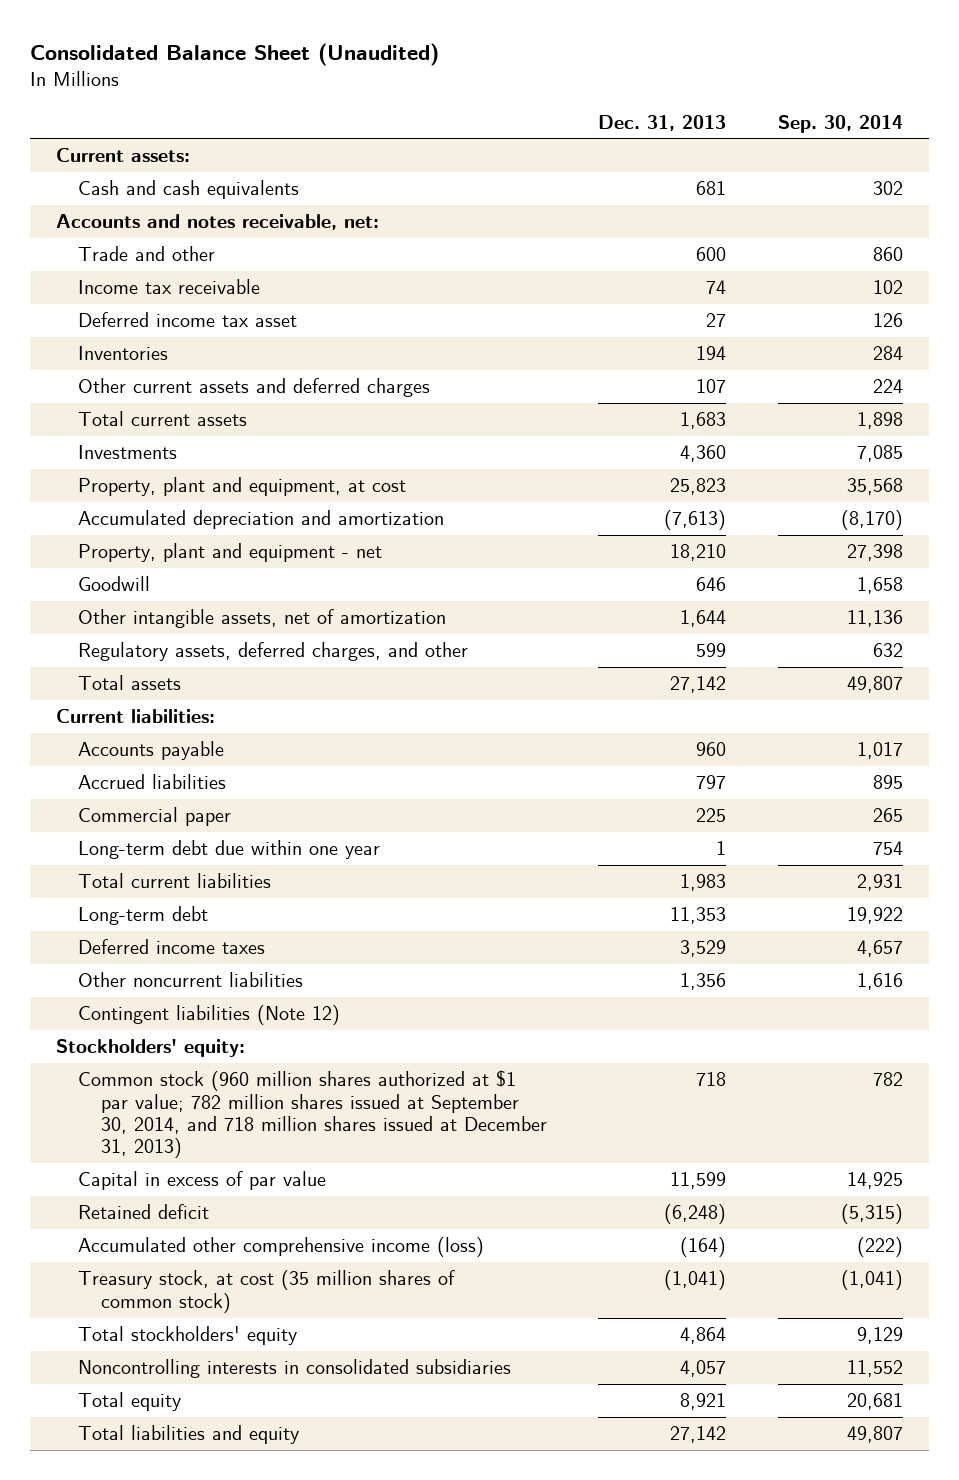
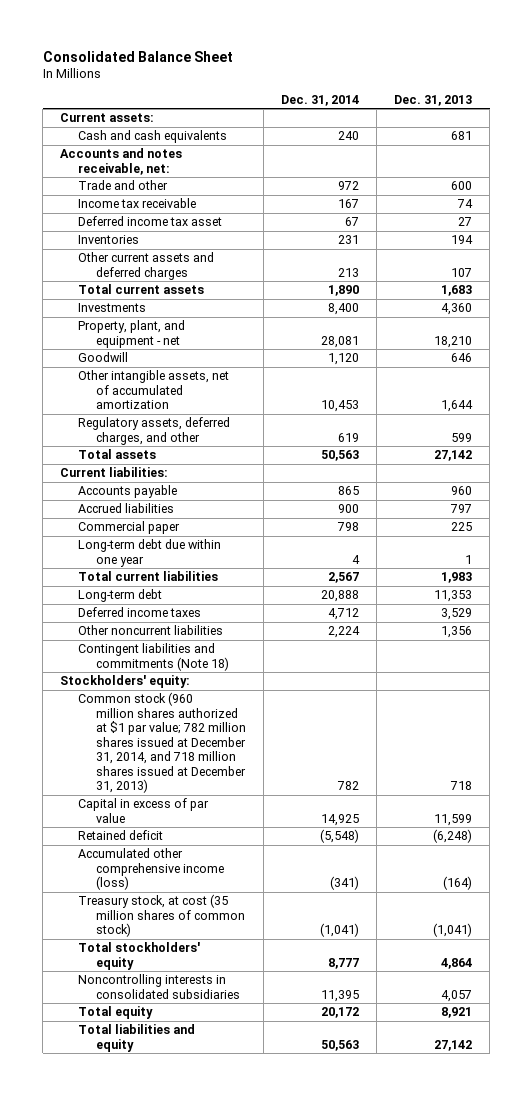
[29,42,439,66] Consolidated Balance Sheet (Unaudited) -> [42,50,233,62] Consolidated Balance Sheet
[778,114,904,133] Sep. 30, 2014 -> none
none -> [280,94,359,106] Dec. 31, 2014
[78,477,407,497] Property, plant and equipment, at cost -> none
[78,510,445,530] Accumulated depreciation and amortization -> none
[78,543,383,563] Property, plant and equipment - net -> [77,320,185,348] Property, plant, and equipment - net
[78,609,447,629] Other intangible assets, net of amortization -> [77,370,229,410] Other intangible assets, net of accumulated amortization
[78,1005,341,1026] Contingent liabilities (Note 12) -> [77,643,229,671] Contingent liabilities and commitments (Note 18)
[78,1070,547,1159] Common stock (960 million shares authorized at $1 par value; 782 million shares issued at September 30, 2014, and 718 million shares issued at December 31, 2013) -> [77,692,246,794] Common stock (960 million shares authorized at $1 par value; 782 million shares issued at December 31, 2014, and 718 million shares issued at December 31, 2013)

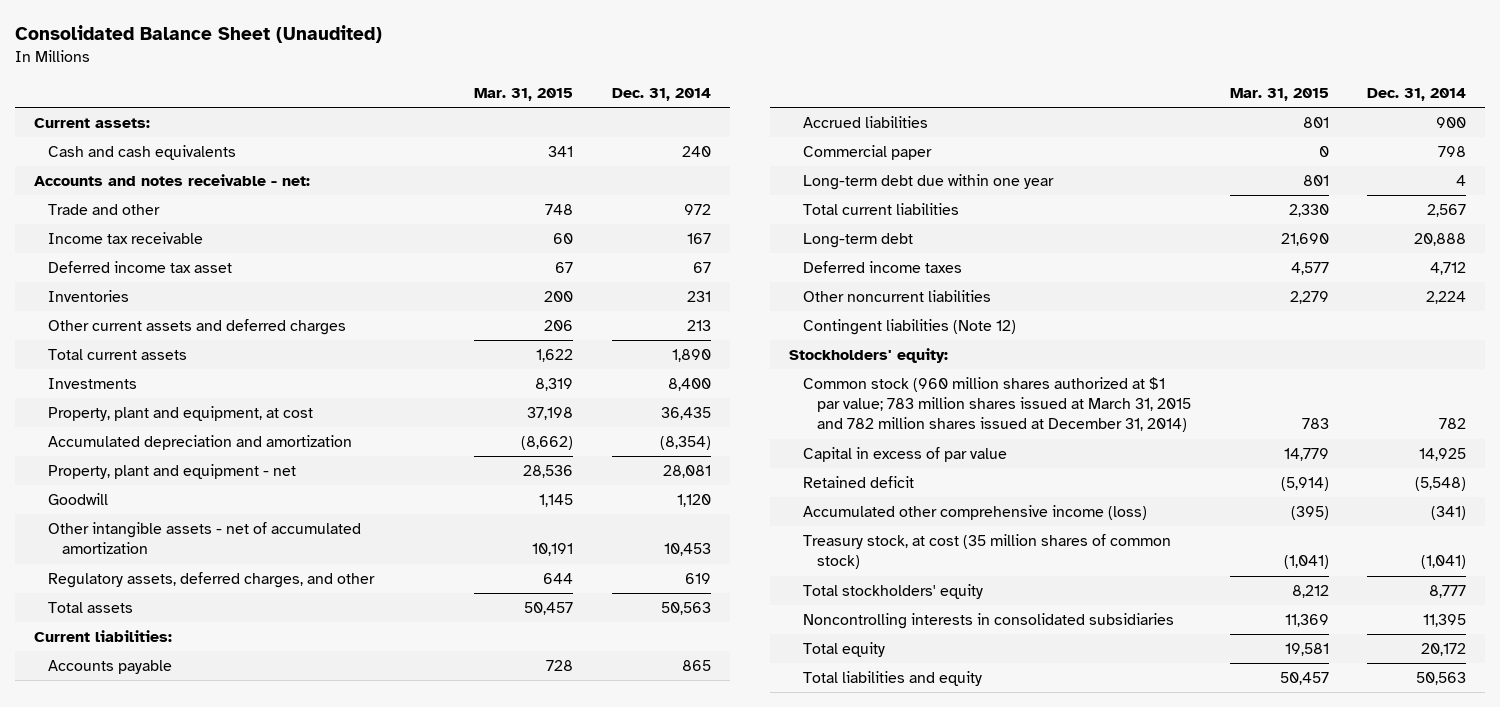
[42,50,233,62] Consolidated Balance Sheet -> [14,24,382,43] Consolidated Balance Sheet (Unaudited)
[393,94,472,106] Dec. 31, 2013 -> none
none -> [474,87,574,101] Mar. 31, 2015
[60,148,183,175] Accounts and notes receivable, net: -> [33,174,310,187] Accounts and notes receivable - net:
none -> [47,406,313,422] Property, plant and equipment, at cost
none -> [47,435,352,451] Accumulated depreciation and amortization
[77,320,185,348] Property, plant, and equipment - net -> [47,464,296,480] Property, plant and equipment - net
[77,370,229,410] Other intangible assets, net of accumulated amortization -> [47,522,361,555] Other intangible assets - net of accumulated amortization
[77,643,229,671] Contingent liabilities and commitments (Note 18) -> [803,319,1017,336] Contingent liabilities (Note 12)
[77,692,246,794] Common stock (960 million shares authorized at $1 par value; 782 million shares issued at December 31, 2014, and 718 million shares issued at December 31, 2013) -> [803,377,1192,433] Common stock (960 million shares authorized at $1 par value; 783 million shares issued at March 31, 2015 and 782 million shares issued at December 31, 2014)

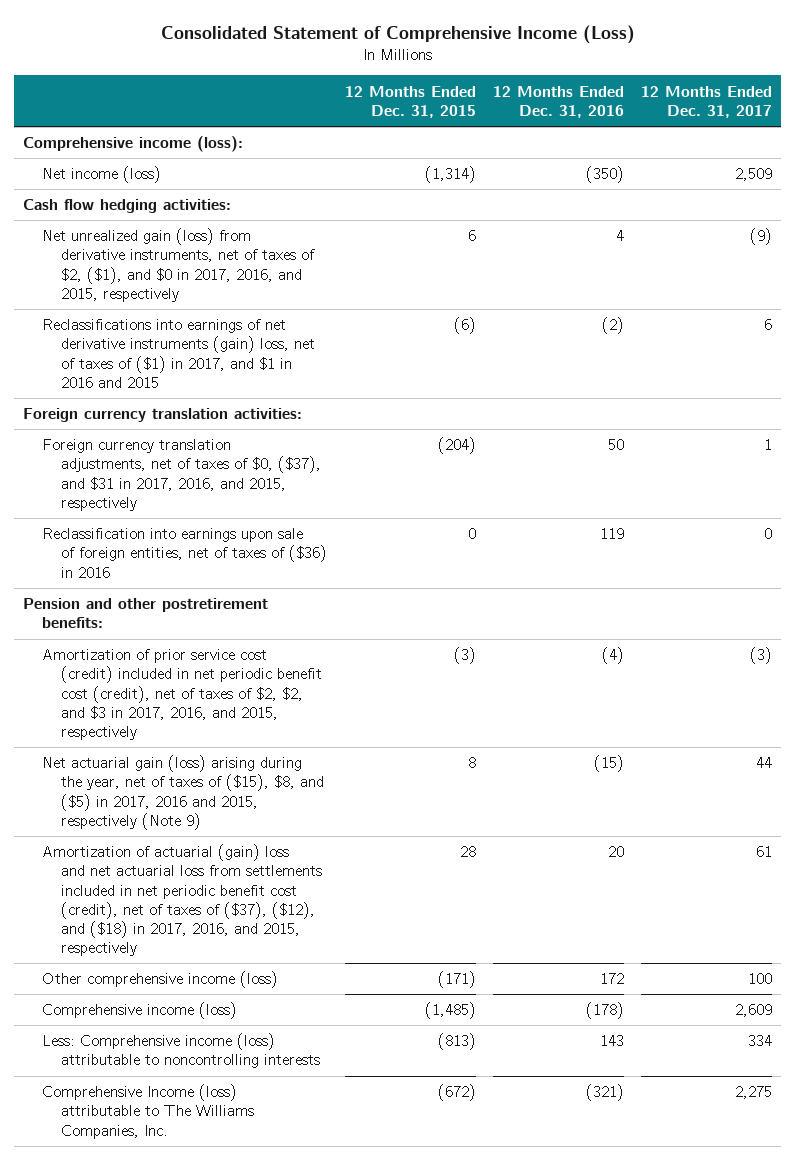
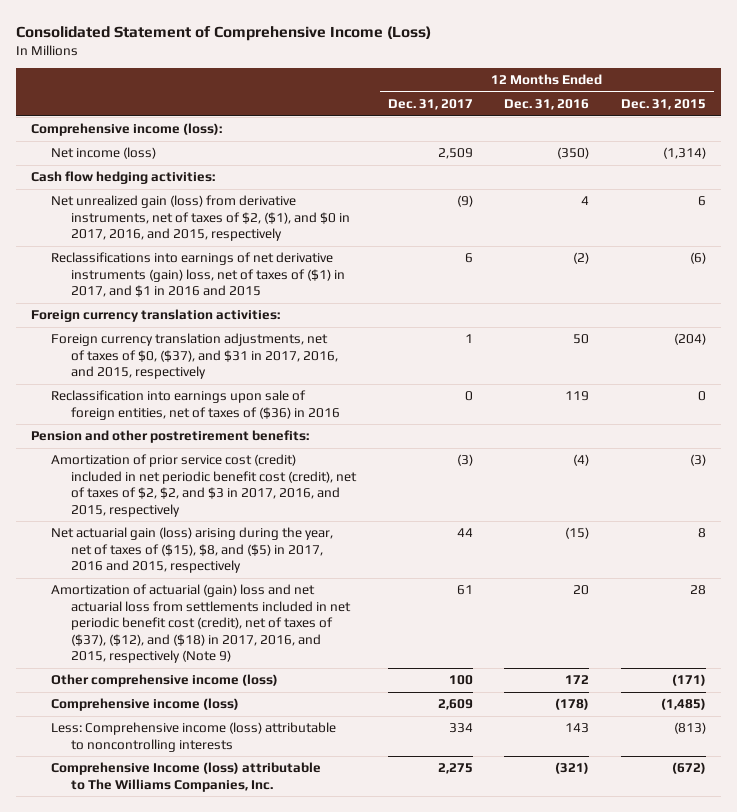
[42,755,325,830] Net actuarial gain (loss) arising during the year, net of taxes of ($15), $8, and ($5) in 2017, 2016 and 2015, respectively (Note 9) -> [51,527,334,574] Net actuarial gain (loss) arising during the year, net of taxes of ($15), $8, and ($5) in 2017, 2016 and 2015, respectively
[42,844,323,957] Amortization of actuarial (gain) loss and net actuarial loss from settlements included in net periodic benefit cost (credit), net of taxes of ($37), ($12), and ($18) in 2017, 2016, and 2015, respectively -> [51,584,352,664] Amortization of actuarial (gain) loss and net actuarial loss from settlements included in net periodic benefit cost (credit), net of taxes of ($37), ($12), and ($18) in 2017, 2016, and 2015, respectively (Note 9)

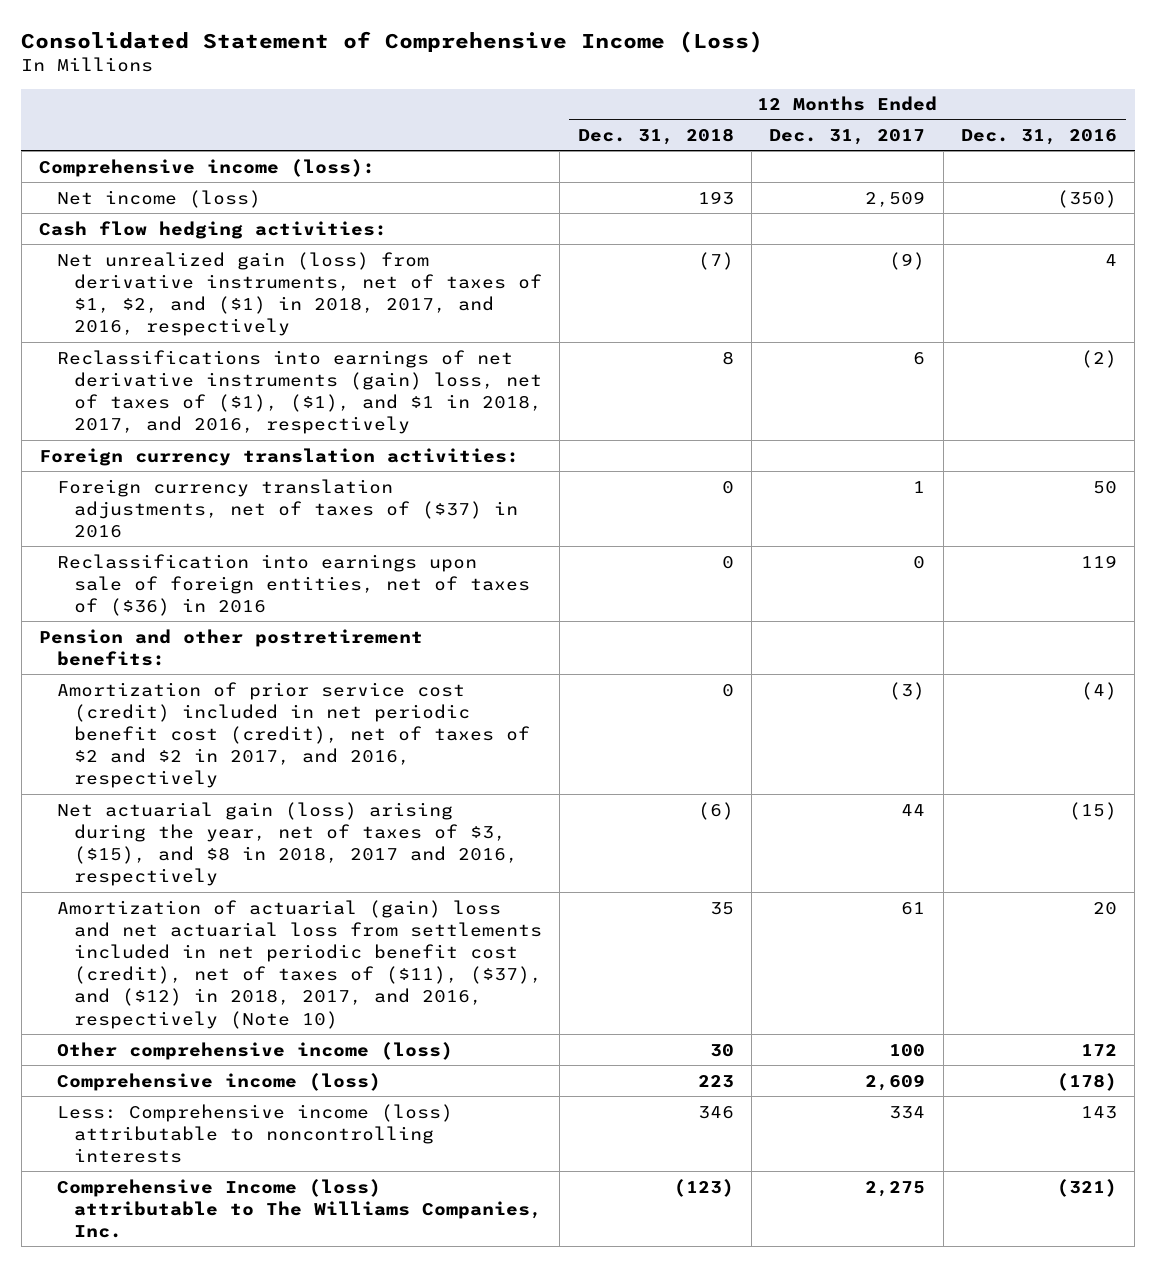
[620,99,706,111] Dec. 31, 2015 -> none
none -> [577,127,734,145] Dec. 31, 2018
[51,195,351,242] Net unrealized gain (loss) from derivative instruments, net of taxes of $2, ($1), and $0 in 2017, 2016, and 2015, respectively -> [56,251,543,337] Net unrealized gain (loss) from derivative instruments, net of taxes of $1, $2, and ($1) in 2018, 2017, and 2016, respectively
[51,252,346,298] Reclassifications into earnings of net derivative instruments (gain) loss, net of taxes of ($1) in 2017, and $1 in 2016 and 2015 -> [56,349,543,435] Reclassifications into earnings of net derivative instruments (gain) loss, net of taxes of ($1), ($1), and $1 in 2018, 2017, and 2016, respectively
[51,333,339,380] Foreign currency translation adjustments, net of taxes of $0, ($37), and $31 in 2017, 2016, and 2015, respectively -> [56,478,519,538] Foreign currency translation adjustments, net of taxes of ($37) in 2016
[51,454,358,517] Amortization of prior service cost (credit) included in net periodic benefit cost (credit), net of taxes of $2, $2, and $3 in 2017, 2016, and 2015, respectively -> [56,681,531,789] Amortization of prior service cost (credit) included in net periodic benefit cost (credit), net of taxes of $2 and $2 in 2017, and 2016, respectively
[51,527,334,574] Net actuarial gain (loss) arising during the year, net of taxes of ($15), $8, and ($5) in 2017, 2016 and 2015, respectively -> [56,801,519,887] Net actuarial gain (loss) arising during the year, net of taxes of $3, ($15), and $8 in 2018, 2017 and 2016, respectively
[51,584,352,664] Amortization of actuarial (gain) loss and net actuarial loss from settlements included in net periodic benefit cost (credit), net of taxes of ($37), ($12), and ($18) in 2017, 2016, and 2015, respectively (Note 9) -> [56,899,543,1029] Amortization of actuarial (gain) loss and net actuarial loss from settlements included in net periodic benefit cost (credit), net of taxes of ($11), ($37), and ($12) in 2018, 2017, and 2016, respectively (Note 10)

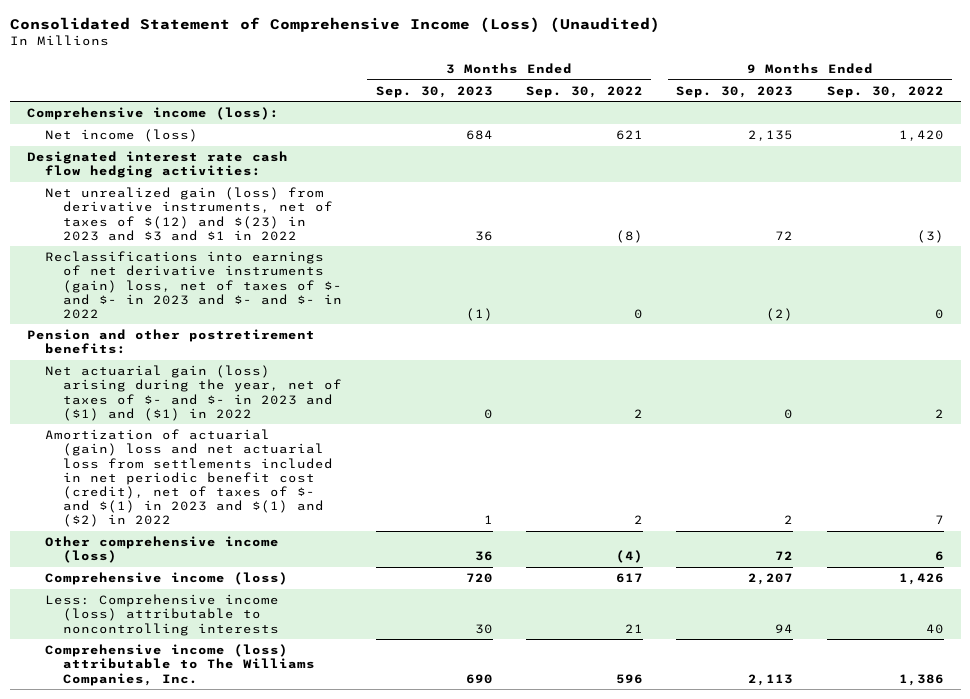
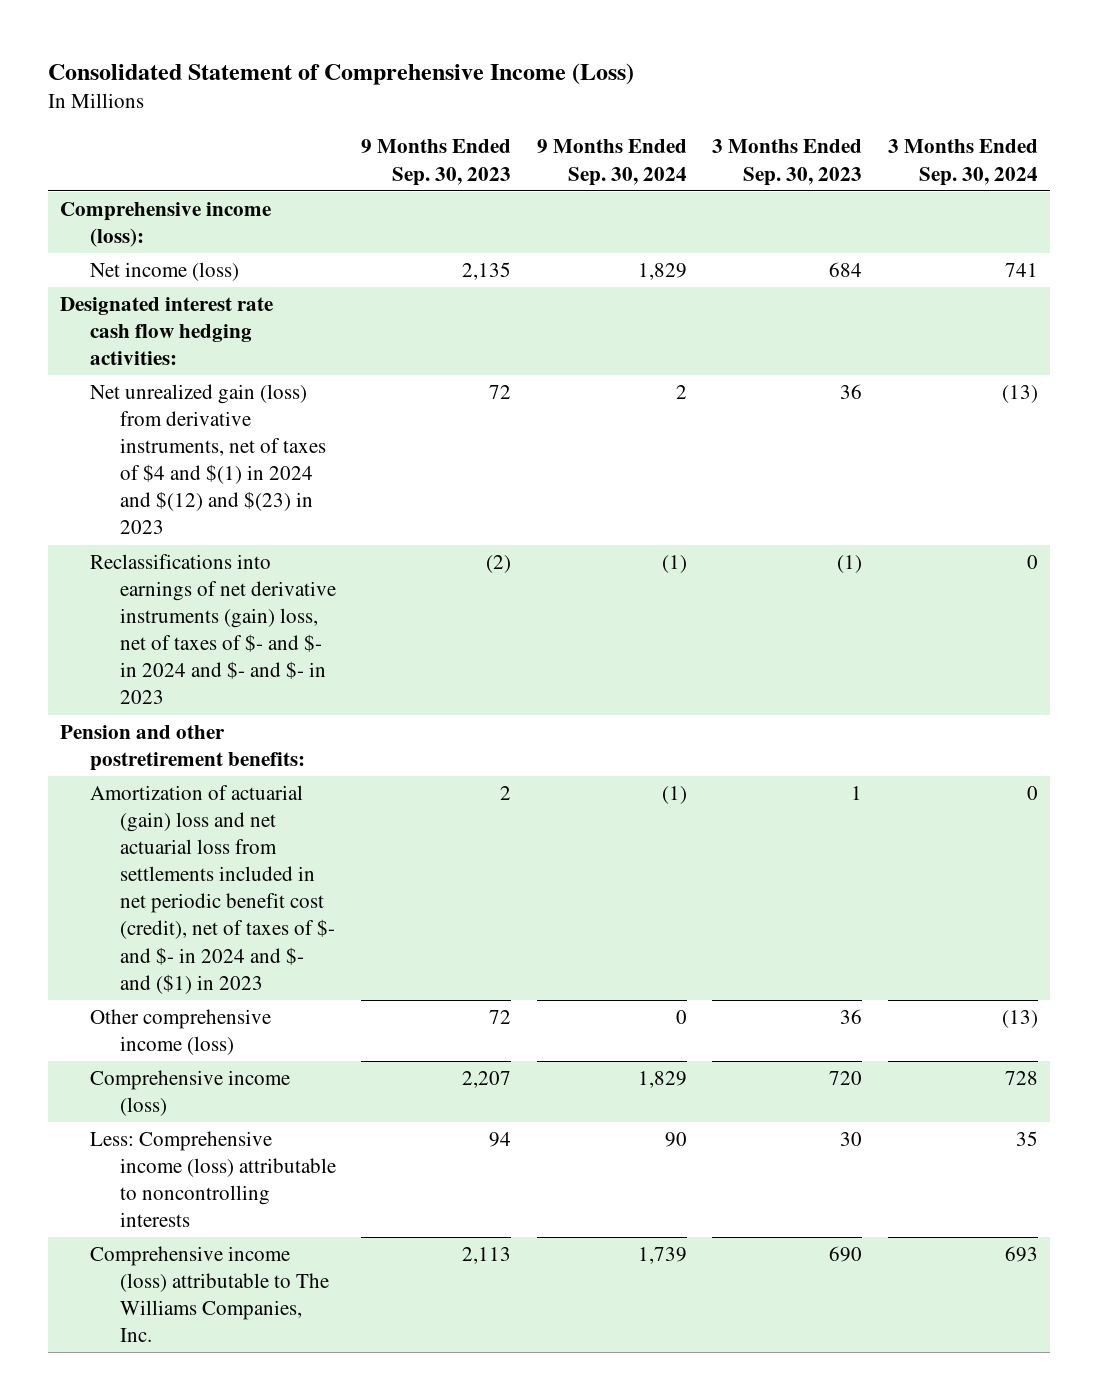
[9,16,660,33] Consolidated Statement of Comprehensive Income (Loss) (Unaudited) -> [47,63,634,86] Consolidated Statement of Comprehensive Income (Loss)
[526,85,644,98] Sep. 30, 2022 -> none
[826,85,944,98] Sep. 30, 2022 -> none
none -> [536,139,687,186] 9 Months Ended Sep. 30, 2024
none -> [887,139,1038,186] 3 Months Ended Sep. 30, 2024
[44,187,334,241] Net unrealized gain (loss) from derivative instruments, net of taxes of $(12) and $(23) in 2023 and $3 and $1 in 2022 -> [90,383,326,535] Net unrealized gain (loss) from derivative instruments, net of taxes of $4 and $(1) in 2024 and $(12) and $(23) in 2023
[44,251,343,319] Reclassifications into earnings of net derivative instruments (gain) loss, net of taxes of $- and $- in 2023 and $- and $- in 2022 -> [90,553,336,705] Reclassifications into earnings of net derivative instruments (gain) loss, net of taxes of $- and $- in 2024 and $- and $- in 2023
[44,365,343,421] Net actuarial gain (loss) arising during the year, net of taxes of $- and $- in 2023 and ($1) and ($1) in 2022 -> none
[44,429,334,528] Amortization of actuarial (gain) loss and net actuarial loss from settlements included in net periodic benefit cost (credit), net of taxes of $- and $(1) in 2023 and $(1) and ($2) in 2022 -> [90,784,335,994] Amortization of actuarial (gain) loss and net actuarial loss from settlements included in net periodic benefit cost (credit), net of taxes of $- and $- in 2024 and $- and ($1) in 2023

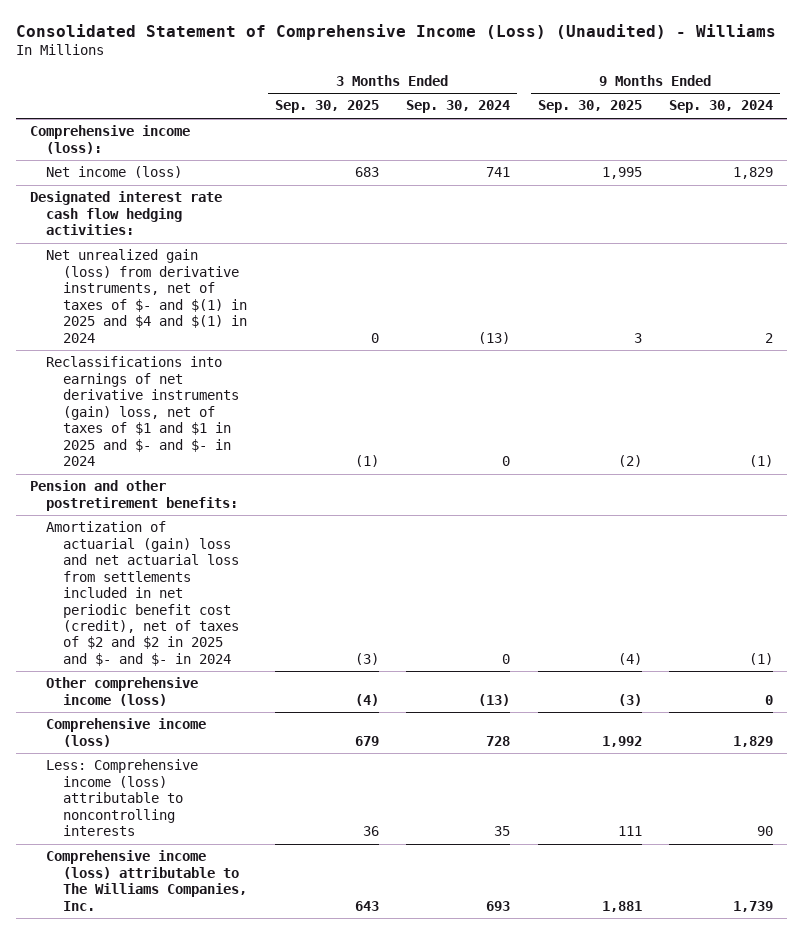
[47,63,634,86] Consolidated Statement of Comprehensive Income (Loss) -> [16,23,777,40] Consolidated Statement of Comprehensive Income (Loss) (Unaudited) - Williams
[361,139,512,186] 9 Months Ended Sep. 30, 2023 -> none
[712,139,863,186] 3 Months Ended Sep. 30, 2023 -> none
none -> [274,100,379,114] Sep. 30, 2025
none -> [537,100,642,114] Sep. 30, 2025
[90,383,326,535] Net unrealized gain (loss) from derivative instruments, net of taxes of $4 and $(1) in 2024 and $(12) and $(23) in 2023 -> [46,249,248,343] Net unrealized gain (loss) from derivative instruments, net of taxes of $- and $(1) in 2025 and $4 and $(1) in 2024
[90,553,336,705] Reclassifications into earnings of net derivative instruments (gain) loss, net of taxes of $- and $- in 2024 and $- and $- in 2023 -> [46,356,240,466] Reclassifications into earnings of net derivative instruments (gain) loss, net of taxes of $1 and $1 in 2025 and $- and $- in 2024
[90,784,335,994] Amortization of actuarial (gain) loss and net actuarial loss from settlements included in net periodic benefit cost (credit), net of taxes of $- and $- in 2024 and $- and ($1) in 2023 -> [46,521,240,666] Amortization of actuarial (gain) loss and net actuarial loss from settlements included in net periodic benefit cost (credit), net of taxes of $2 and $2 in 2025 and $- and $- in 2024

